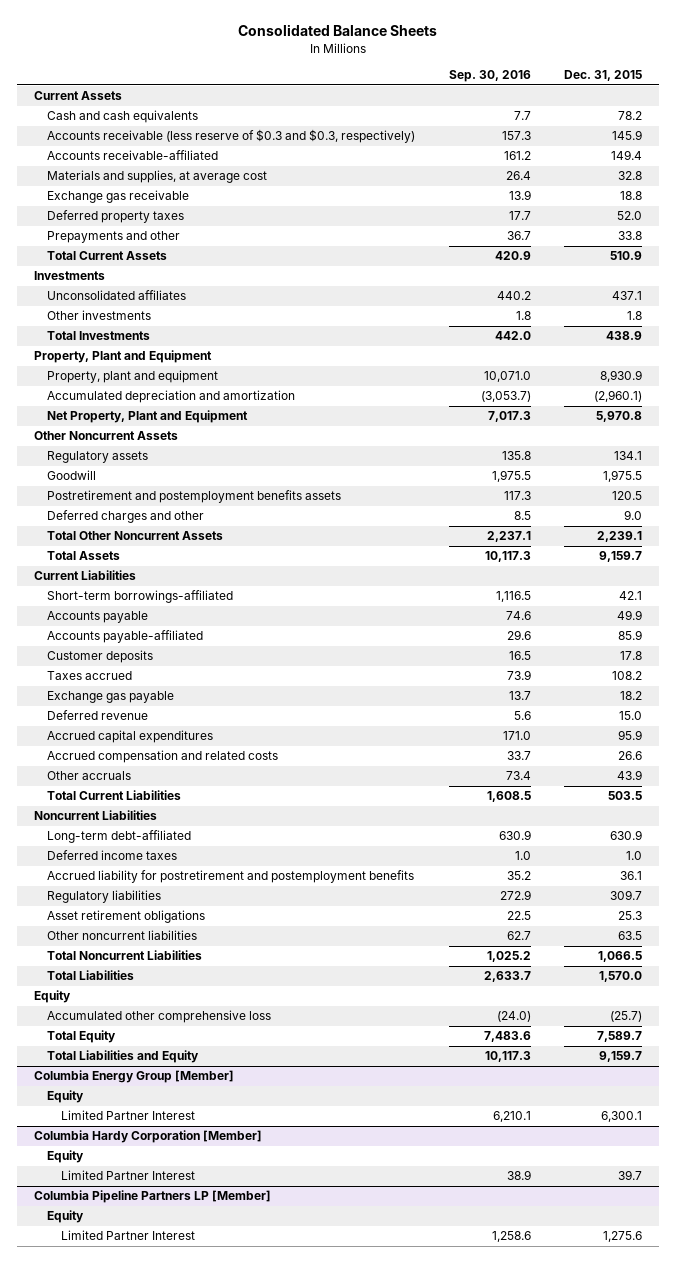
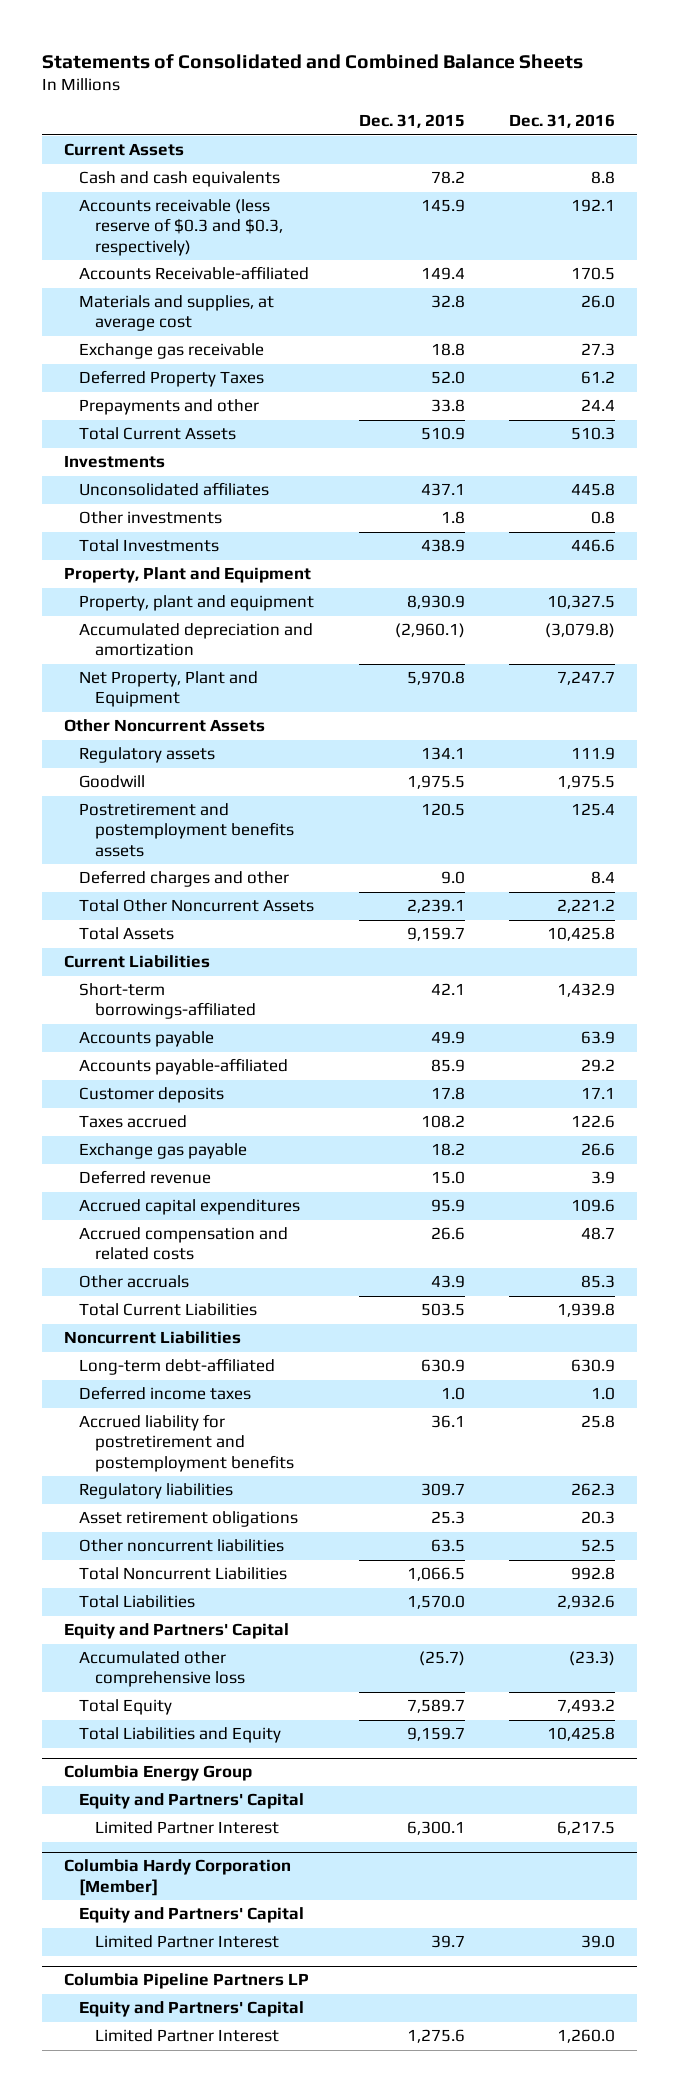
[238,24,438,37] Consolidated Balance Sheets -> [41,53,583,69] Statements of Consolidated and Combined Balance Sheets
[448,70,531,83] Sep. 30, 2016 -> none
none -> [509,114,616,129] Dec. 31, 2016
[47,150,219,161] Accounts receivable-affiliated -> [79,266,310,281] Accounts Receivable-affiliated
[47,210,185,224] Deferred property taxes -> [79,370,265,388] Deferred Property Taxes
[34,990,72,1004] Equity -> [63,1623,289,1640] Equity and Partners' Capital
[34,1070,235,1084] Columbia Energy Group [Member] -> [63,1765,252,1782] Columbia Energy Group
[47,1090,85,1104] Equity -> [79,1793,305,1810] Equity and Partners' Capital
[47,1150,85,1164] Equity -> [79,1907,305,1924] Equity and Partners' Capital
[34,1190,272,1204] Columbia Pipeline Partners LP [Member] -> [63,1973,309,1990] Columbia Pipeline Partners LP
[47,1210,85,1224] Equity -> [79,2001,305,2018] Equity and Partners' Capital

